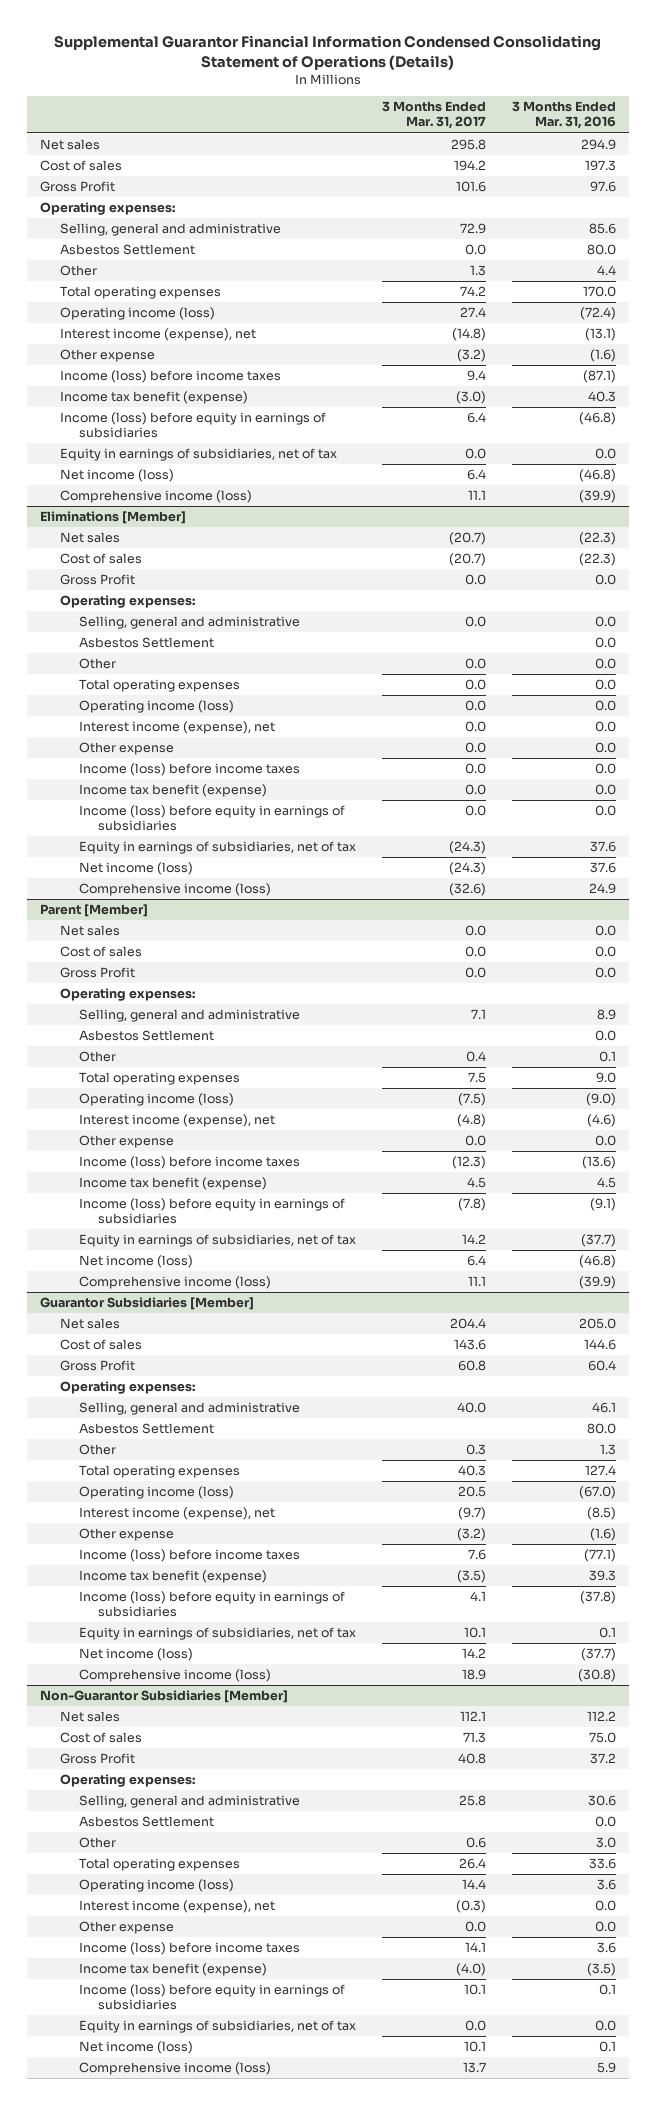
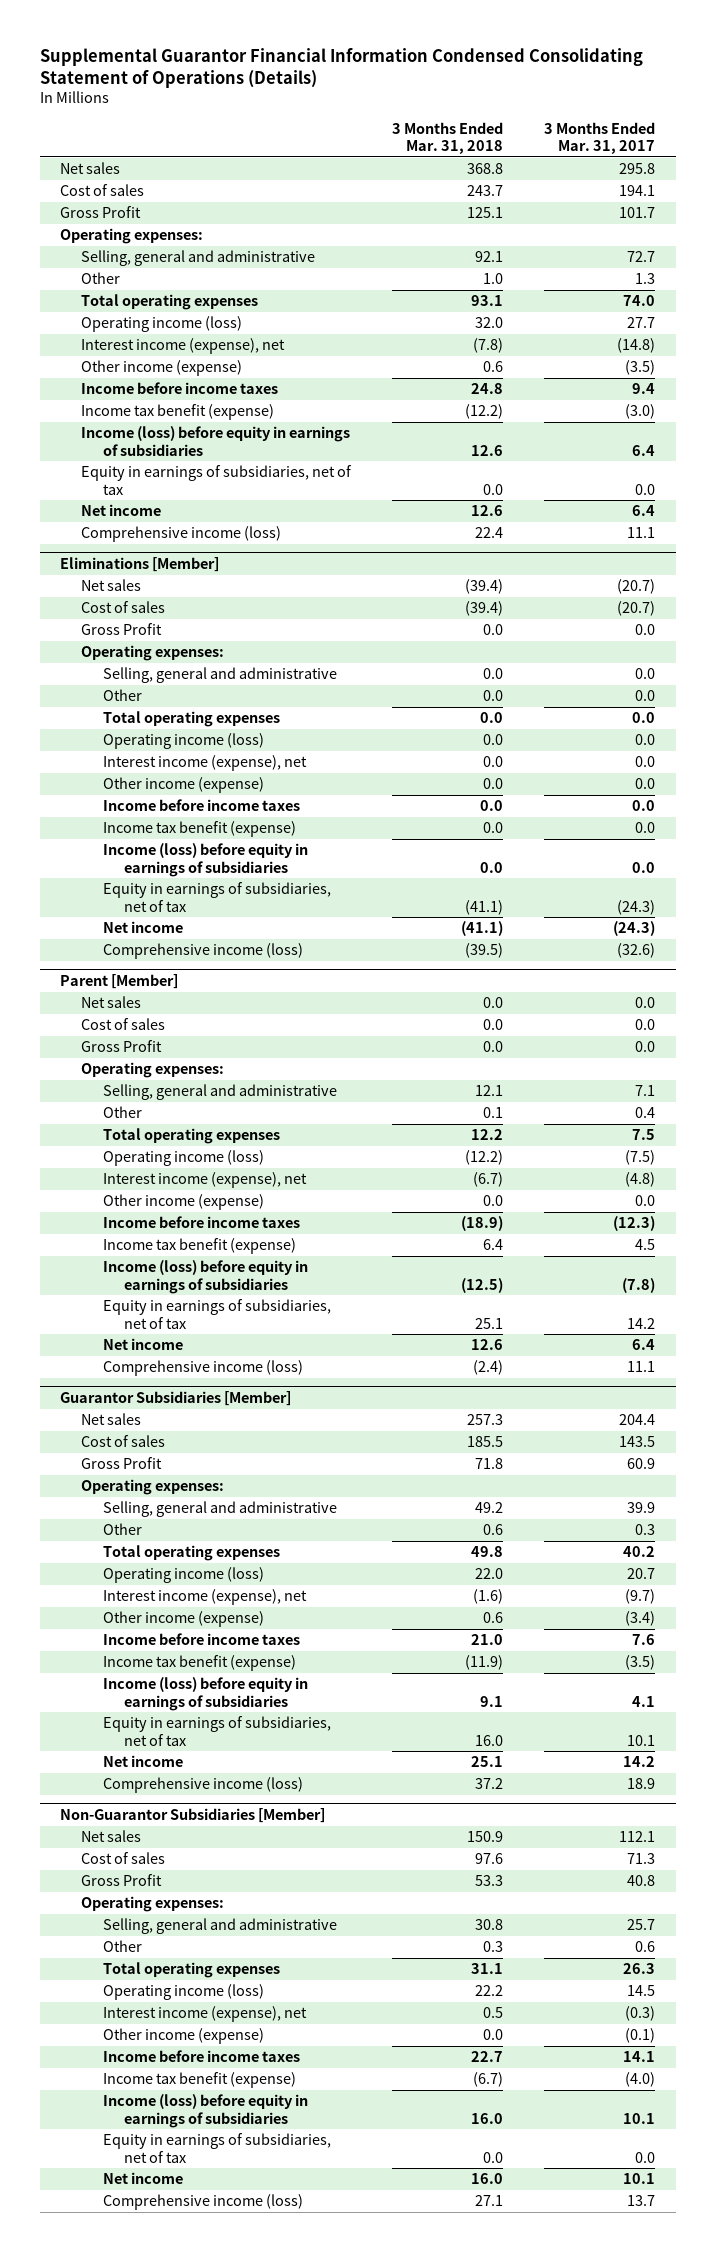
[511,101,616,130] 3 Months Ended Mar. 31, 2016 -> none
none -> [392,121,504,155] 3 Months Ended Mar. 31, 2018
[453,160,486,172] 194.2 -> [619,185,656,197] 194.1
[455,181,486,193] 101.6 -> [619,207,656,219] 101.7
[59,244,195,256] Asbestos Settlement -> none
[459,223,486,235] 72.9 -> [627,251,656,263] 72.7
[459,286,486,297] 74.2 -> [623,295,656,307] 74.0
[459,307,486,318] 27.4 -> [627,317,656,329] 27.7
[59,349,155,363] Other expense -> [81,360,243,377] Other income (expense)
[456,349,486,363] (3.2) -> [625,360,656,376] (3.5)
[59,370,281,384] Income (loss) before income taxes -> [81,382,279,395] Income before income taxes
[59,469,174,483] Net income (loss) -> [81,504,162,517] Net income
[79,637,215,649] Asbestos Settlement -> none
[79,742,175,756] Other expense -> [102,777,264,794] Other income (expense)
[79,763,301,777] Income (loss) before income taxes -> [102,799,300,812] Income before income taxes
[79,862,194,876] Net income (loss) -> [102,921,183,934] Net income
[79,1030,215,1042] Asbestos Settlement -> none
[79,1135,175,1149] Other expense -> [102,1194,264,1211] Other income (expense)
[79,1156,301,1170] Income (loss) before income taxes -> [102,1216,300,1229] Income before income taxes
[79,1255,194,1269] Net income (loss) -> [102,1338,183,1351] Net income
[453,1339,486,1351] 143.6 -> [619,1436,656,1448] 143.5
[457,1360,486,1372] 60.8 -> [627,1458,656,1470] 60.9
[79,1423,215,1435] Asbestos Settlement -> none
[456,1402,486,1414] 40.0 -> [627,1502,656,1514] 39.9
[457,1465,486,1477] 40.3 -> [623,1546,656,1558] 40.2
[457,1486,486,1498] 20.5 -> [627,1568,656,1580] 20.7
[79,1528,175,1542] Other expense -> [102,1611,264,1628] Other income (expense)
[456,1528,486,1542] (3.2) -> [625,1611,656,1627] (3.4)
[79,1549,301,1563] Income (loss) before income taxes -> [102,1633,300,1646] Income before income taxes
[79,1648,194,1662] Net income (loss) -> [102,1755,183,1768] Net income
[79,1816,215,1828] Asbestos Settlement -> none
[458,1795,486,1807] 25.8 -> [627,1919,656,1931] 25.7
[458,1858,486,1870] 26.4 -> [623,1963,656,1975] 26.3
[461,1879,486,1890] 14.4 -> [627,1985,656,1997] 14.5
[79,1921,175,1935] Other expense -> [102,2028,264,2045] Other income (expense)
[464,1921,486,1933] 0.0 -> [625,2028,656,2044] (0.1)
[79,1942,301,1956] Income (loss) before income taxes -> [102,2050,300,2063] Income before income taxes
[79,2041,194,2055] Net income (loss) -> [102,2172,183,2185] Net income

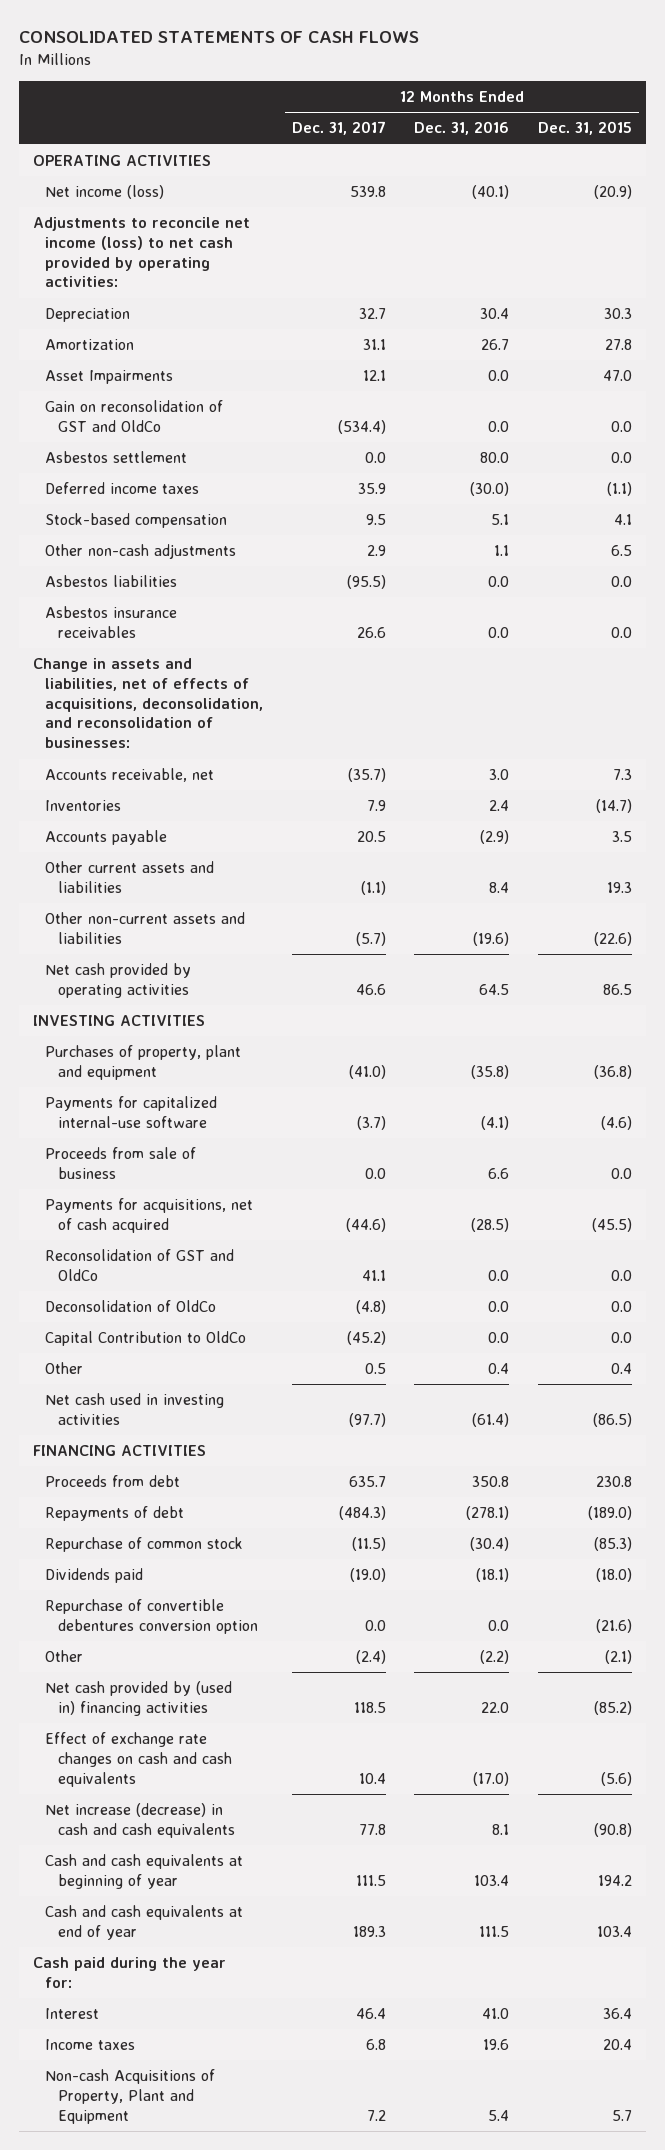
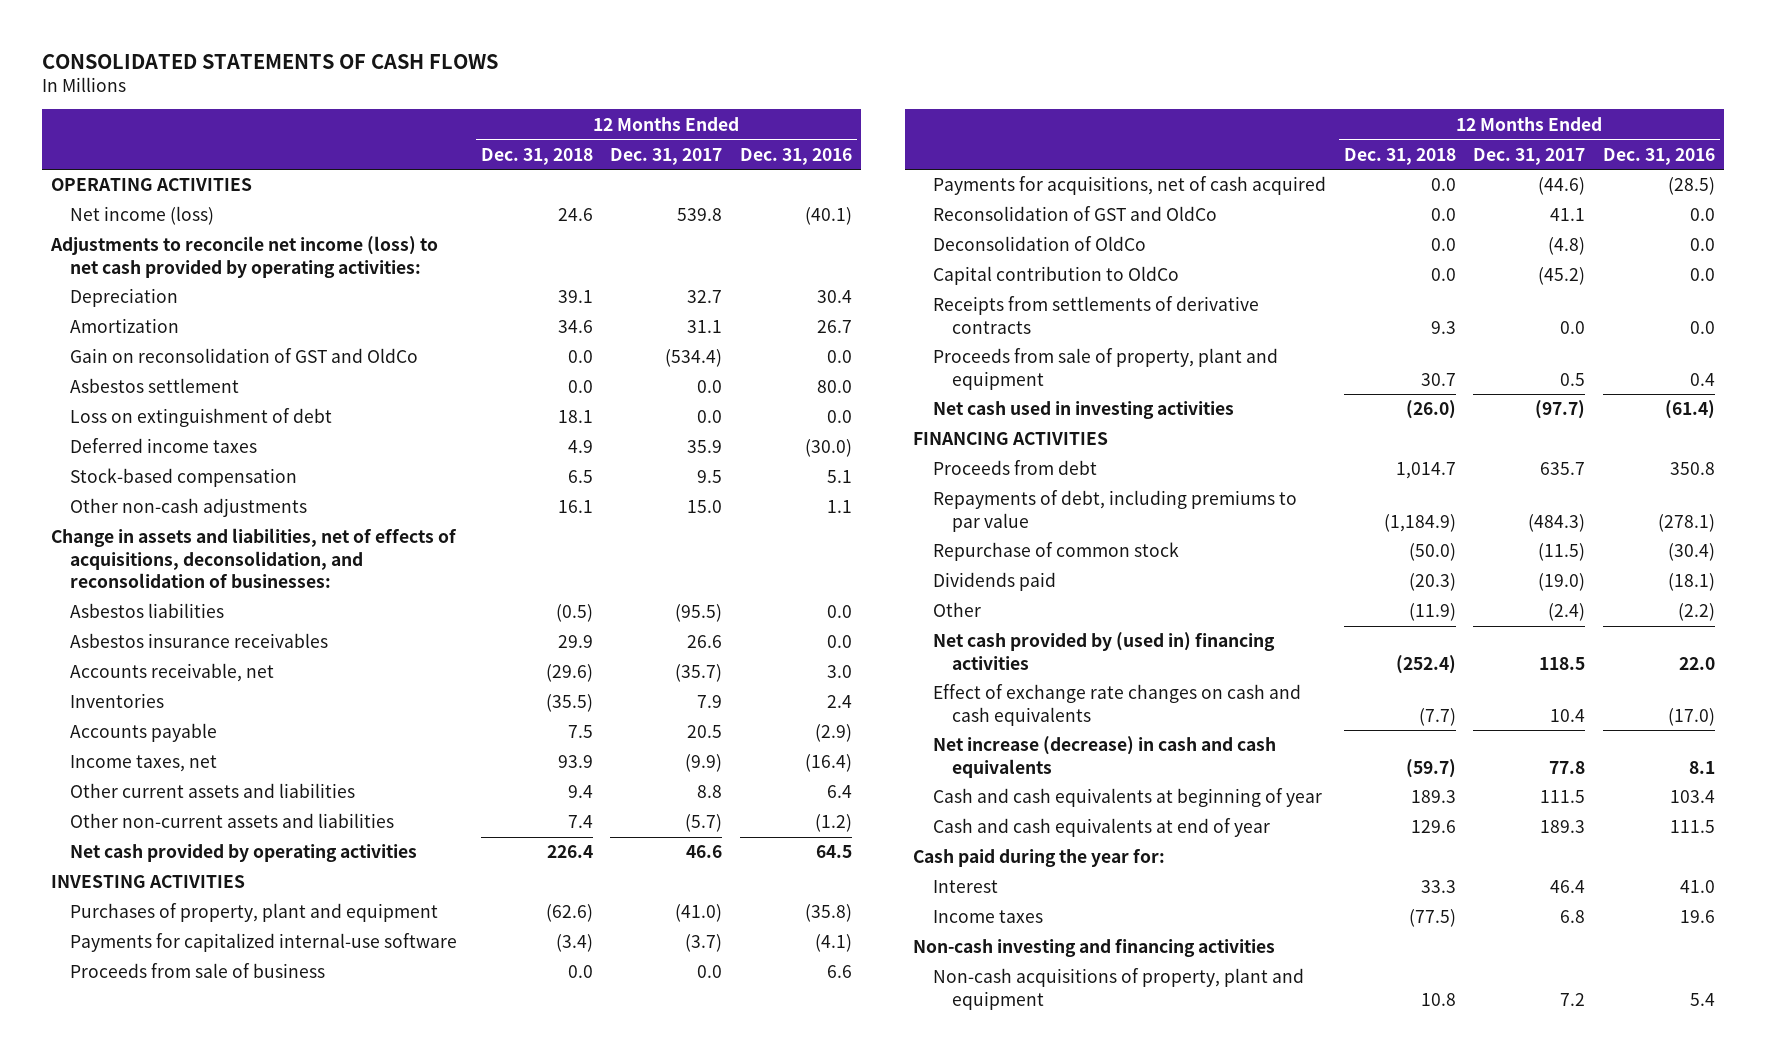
[537,121,632,136] Dec. 31, 2015 -> none
none -> [480,147,593,165] Dec. 31, 2018
[45,370,174,385] Asset Impairments -> none
none -> [69,408,332,428] Loss on extinguishment of debt
[366,545,386,557] 2.9 -> [687,500,723,514] 15.0
[32,658,264,749] Change in assets and liabilities, net of effects of acquisitions, deconsolidation, and reconsolidation of businesses: -> [50,528,457,589] Change in assets and liabilities, net of effects of acquisitions, deconsolidation, and reconsolidation of businesses:
none -> [69,755,217,773] Income taxes, net
[360,880,386,895] (1.1) -> [697,785,723,799] 8.8
[489,881,510,893] 8.4 -> [827,785,853,799] 6.4
[473,931,510,946] (19.6) -> [815,814,853,833] (1.2)
[45,1362,84,1375] Other -> none
[45,1331,247,1347] Capital Contribution to OldCo -> [932,266,1179,286] Capital contribution to OldCo
none -> [932,296,1259,334] Receipts from settlements of derivative contracts
none -> [932,348,1278,390] Proceeds from sale of property, plant and equipment
[45,1506,185,1522] Repayments of debt -> [932,490,1297,532] Repayments of debt, including premiums to par value
[45,1599,258,1634] Repurchase of convertible debentures conversion option -> none
none -> [913,938,1276,958] Non-cash investing and financing activities
[45,2069,216,2124] Non-cash Acquisitions of Property, Plant and Equipment -> [932,968,1304,1010] Non-cash acquisitions of property, plant and equipment

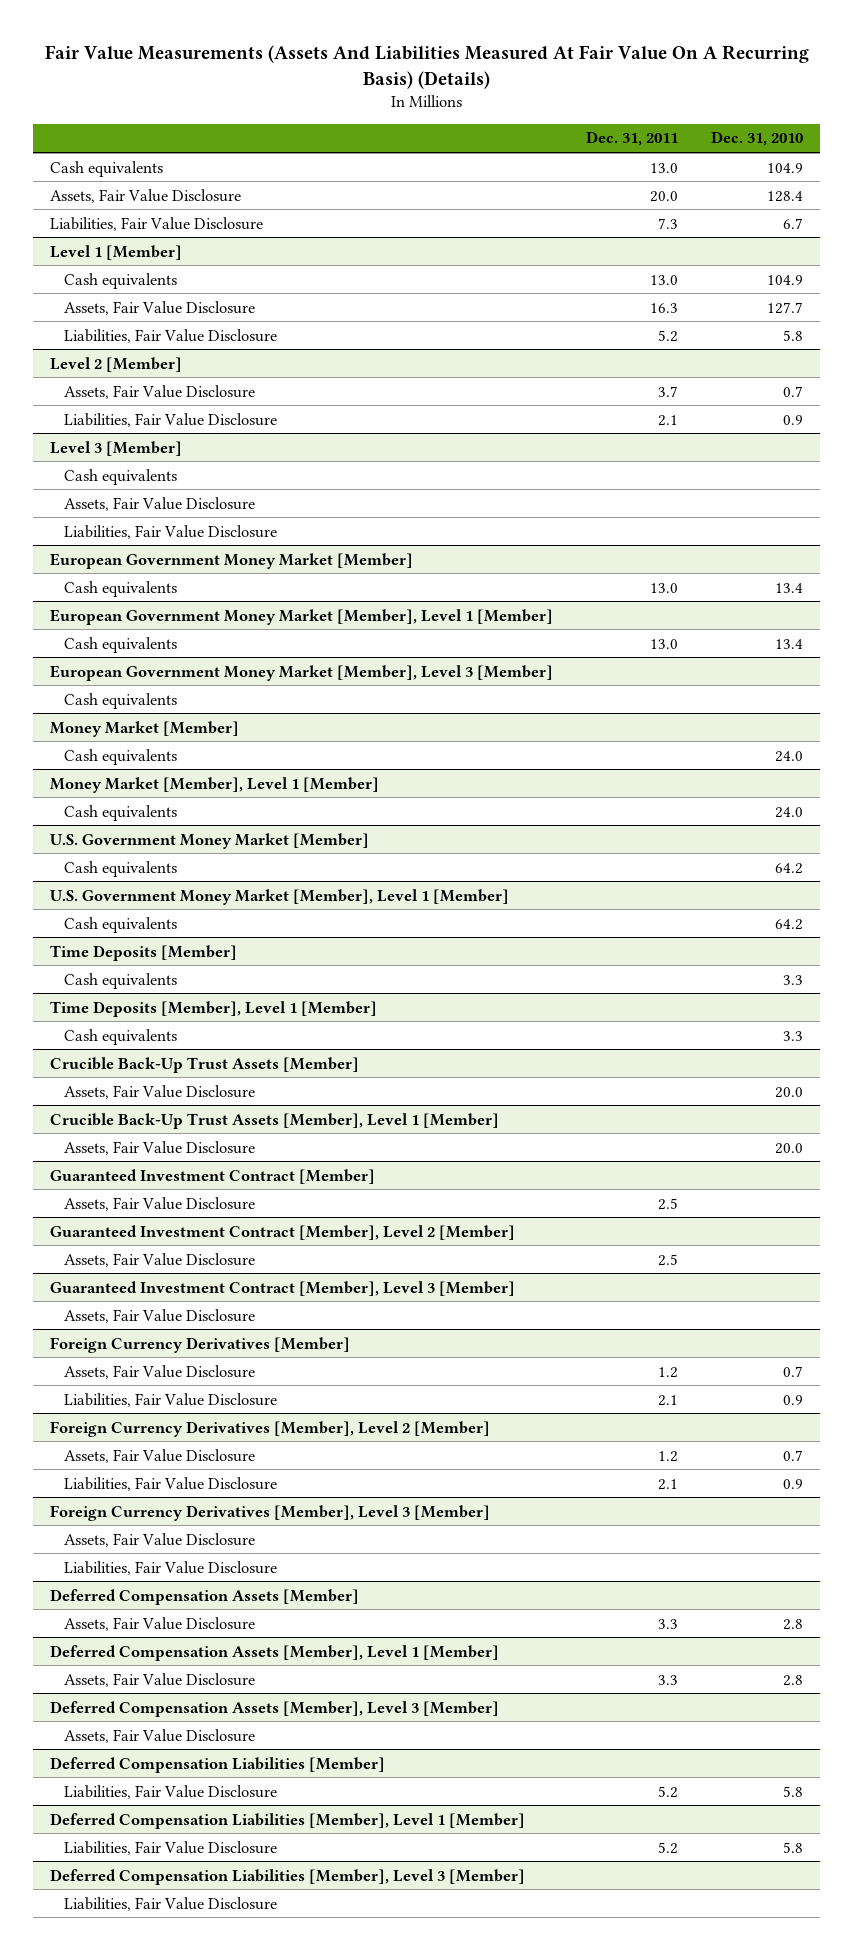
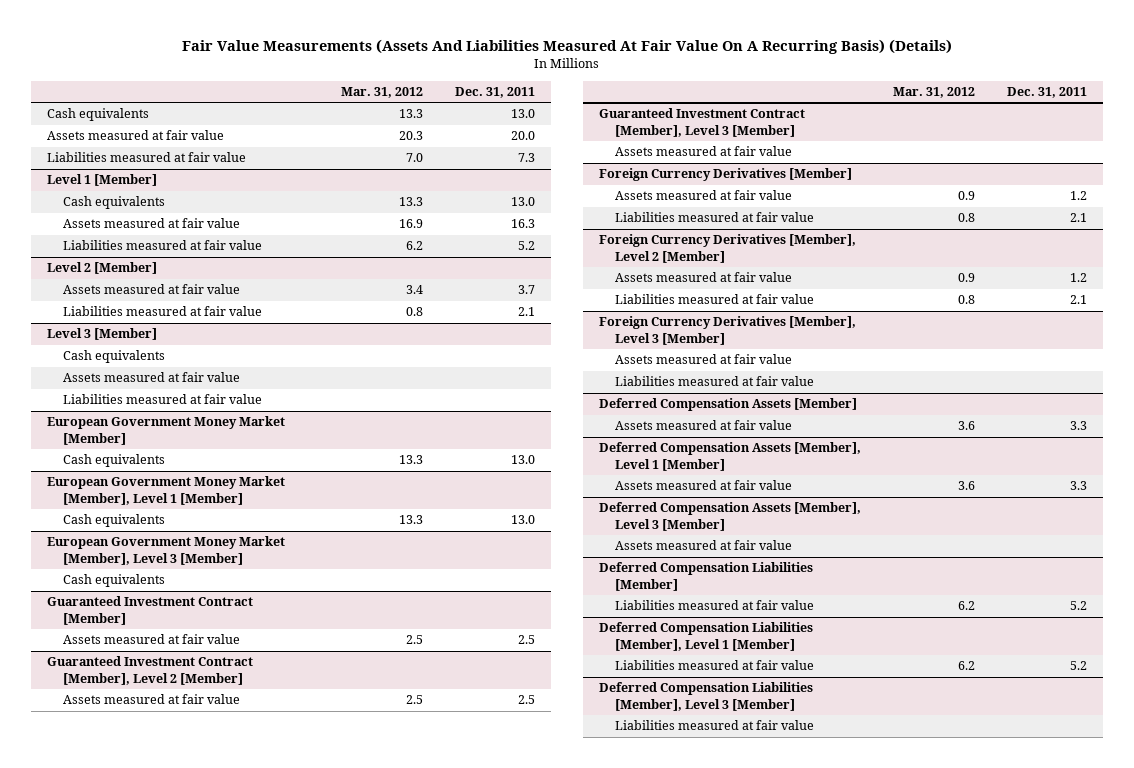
[711,131,804,147] Dec. 31, 2010 -> none
none -> [341,86,424,98] Mar. 31, 2012
[49,188,241,203] Assets, Fair Value Disclosure -> [47,130,225,141] Assets measured at fair value
[49,216,263,231] Liabilities, Fair Value Disclosure -> [47,152,247,163] Liabilities measured at fair value
[63,300,255,315] Assets, Fair Value Disclosure -> [62,218,240,229] Assets measured at fair value
[63,328,277,343] Liabilities, Fair Value Disclosure -> [62,240,262,251] Liabilities measured at fair value
[63,384,255,399] Assets, Fair Value Disclosure -> [62,284,240,295] Assets measured at fair value
[63,412,277,427] Liabilities, Fair Value Disclosure -> [62,306,262,317] Liabilities measured at fair value
[63,496,255,511] Assets, Fair Value Disclosure -> [62,372,240,383] Assets measured at fair value
[63,524,277,539] Liabilities, Fair Value Disclosure -> [62,394,262,405] Liabilities measured at fair value
[49,720,239,737] Money Market [Member] -> none
[63,748,177,765] Cash equivalents -> none
[49,776,379,793] Money Market [Member], Level 1 [Member] -> none
[63,804,177,821] Cash equivalents -> none
[49,832,369,849] U.S. Government Money Market [Member] -> none
[63,860,177,877] Cash equivalents -> none
[49,888,509,905] U.S. Government Money Market [Member], Level 1 [Member] -> none
[63,916,177,933] Cash equivalents -> none
[49,944,237,961] Time Deposits [Member] -> none
[63,972,177,989] Cash equivalents -> none
[49,1000,377,1017] Time Deposits [Member], Level 1 [Member] -> none
[63,1028,177,1045] Cash equivalents -> none
[49,1056,359,1073] Crucible Back-Up Trust Assets [Member] -> none
[63,1084,255,1099] Assets, Fair Value Disclosure -> none
[49,1112,499,1129] Crucible Back-Up Trust Assets [Member], Level 1 [Member] -> none
[63,1140,255,1155] Assets, Fair Value Disclosure -> none
[63,1196,255,1211] Assets, Fair Value Disclosure -> [62,634,240,645] Assets measured at fair value
[63,1252,255,1267] Assets, Fair Value Disclosure -> [62,694,240,705] Assets measured at fair value
[63,1308,255,1323] Assets, Fair Value Disclosure -> [614,146,792,157] Assets measured at fair value
[63,1364,255,1379] Assets, Fair Value Disclosure -> [614,190,792,201] Assets measured at fair value
[63,1392,277,1407] Liabilities, Fair Value Disclosure -> [614,212,814,223] Liabilities measured at fair value
[63,1448,255,1463] Assets, Fair Value Disclosure -> [614,272,792,283] Assets measured at fair value
[63,1476,277,1491] Liabilities, Fair Value Disclosure -> [614,294,814,305] Liabilities measured at fair value
[63,1532,255,1547] Assets, Fair Value Disclosure -> [614,354,792,365] Assets measured at fair value
[63,1560,277,1575] Liabilities, Fair Value Disclosure -> [614,376,814,387] Liabilities measured at fair value
[63,1616,255,1631] Assets, Fair Value Disclosure -> [614,420,792,431] Assets measured at fair value
[63,1672,255,1687] Assets, Fair Value Disclosure -> [614,480,792,491] Assets measured at fair value
[63,1728,255,1743] Assets, Fair Value Disclosure -> [614,540,792,551] Assets measured at fair value
[63,1784,277,1799] Liabilities, Fair Value Disclosure -> [614,600,814,611] Liabilities measured at fair value
[63,1840,277,1855] Liabilities, Fair Value Disclosure -> [614,660,814,671] Liabilities measured at fair value
[63,1896,277,1911] Liabilities, Fair Value Disclosure -> [614,720,814,731] Liabilities measured at fair value

